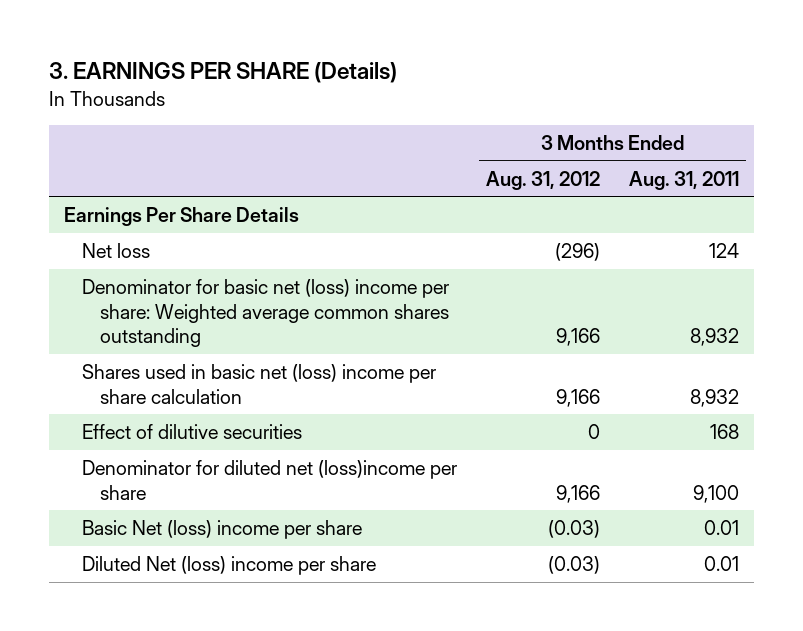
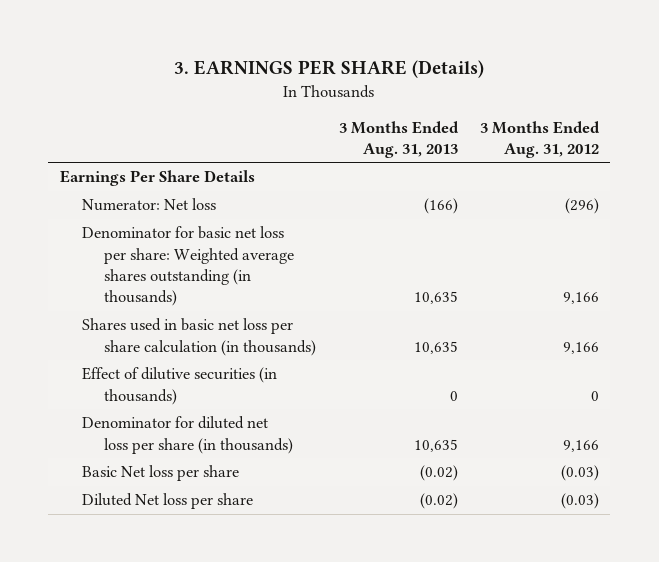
[629,170,740,190] Aug. 31, 2011 -> none
none -> [338,120,459,158] 3 Months Ended Aug. 31, 2013
[81,242,150,258] Net loss -> [81,198,216,212] Numerator: Net loss
[81,278,449,348] Denominator for basic net (loss) income per share: Weighted average common shares outstanding -> [81,226,295,307] Denominator for basic net loss per share: Weighted average shares outstanding (in thousands)
[81,363,436,404] Shares used in basic net (loss) income per share calculation -> [81,318,317,356] Shares used in basic net loss per share calculation (in thousands)
[81,423,302,439] Effect of dilutive securities -> [81,367,277,405] Effect of dilutive securities (in thousands)
[81,459,457,500] Denominator for diluted net (loss)income per share -> [81,416,294,454] Denominator for diluted net loss per share (in thousands)
[81,519,362,539] Basic Net (loss) income per share -> [81,465,239,482] Basic Net loss per share
[81,555,376,575] Diluted Net (loss) income per share -> [81,493,253,510] Diluted Net loss per share

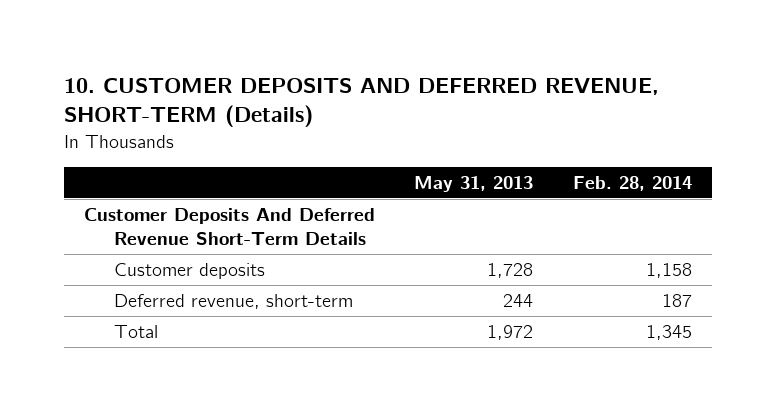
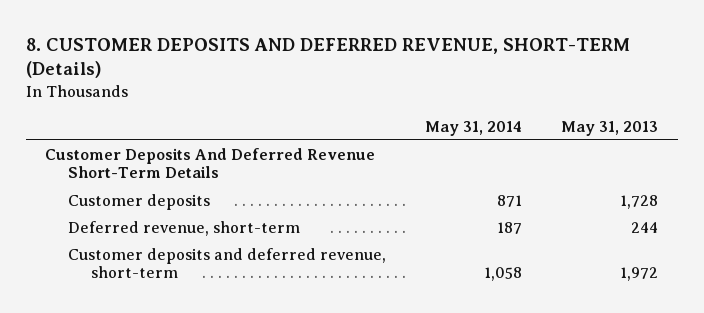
[64,78,660,128] 10. CUSTOMER DEPOSITS AND DEFERRED REVENUE, SHORT-TERM (Details) -> [25,37,630,79] 8. CUSTOMER DEPOSITS AND DEFERRED REVENUE, SHORT-TERM (Details)
[573,175,693,191] Feb. 28, 2014 -> none
none -> [425,120,523,136] May 31, 2014
[113,325,158,339] Total -> [68,248,387,279] Customer deposits and deferred revenue, short-term

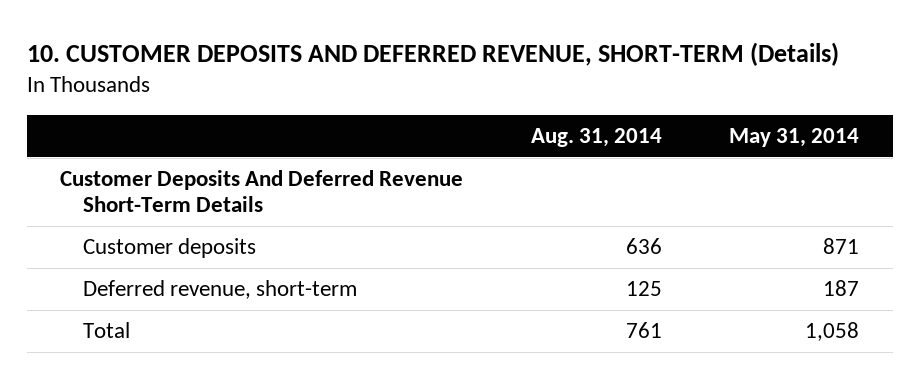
[25,37,630,79] 8. CUSTOMER DEPOSITS AND DEFERRED REVENUE, SHORT-TERM (Details) -> [26,41,839,66] 10. CUSTOMER DEPOSITS AND DEFERRED REVENUE, SHORT-TERM (Details)
[561,120,659,136] May 31, 2013 -> none
none -> [530,128,662,148] Aug. 31, 2014
[68,248,387,279] Customer deposits and deferred revenue, short-term -> [82,322,130,339] Total

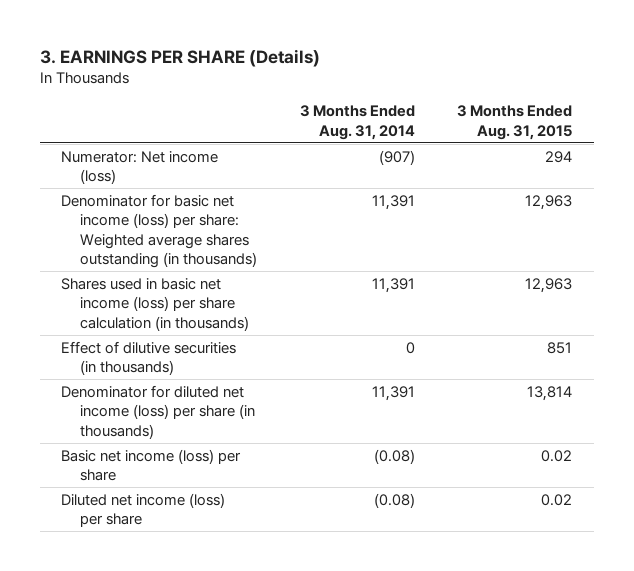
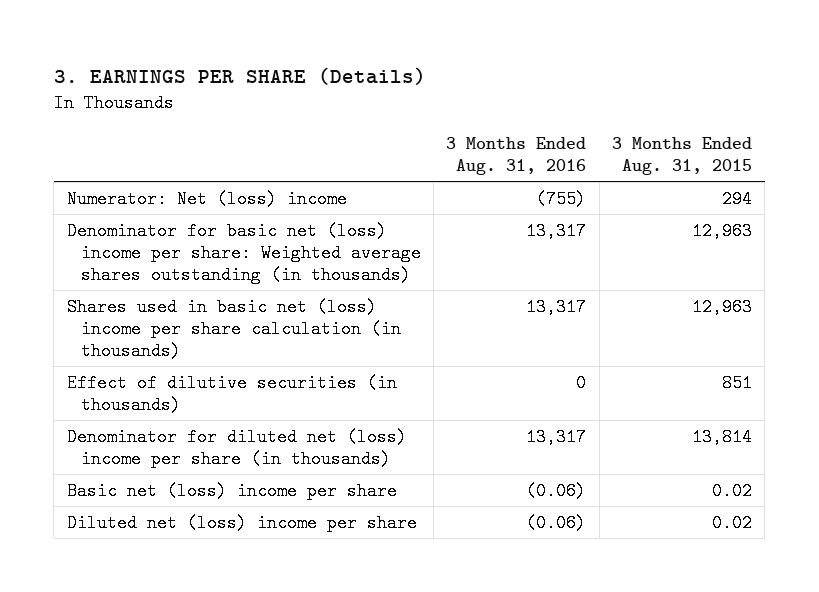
[299,105,415,140] 3 Months Ended Aug. 31, 2014 -> none
none -> [446,136,587,175] 3 Months Ended Aug. 31, 2016
[61,150,219,185] Numerator: Net income (loss) -> [66,189,347,208] Numerator: Net (loss) income
[61,193,257,269] Denominator for basic net income (loss) per share: Weighted average shares outstanding (in thousands) -> [66,221,421,284] Denominator for basic net (loss) income per share: Weighted average shares outstanding (in thousands)
[61,277,249,331] Shares used in basic net income (loss) per share calculation (in thousands) -> [66,297,401,360] Shares used in basic net (loss) income per share calculation (in thousands)
[61,384,255,439] Denominator for diluted net income (loss) per share (in thousands) -> [66,427,407,468] Denominator for diluted net (loss) income per share (in thousands)
[61,448,242,482] Basic net income (loss) per share -> [66,481,397,500] Basic net (loss) income per share
[61,492,226,528] Diluted net income (loss) per share -> [66,513,417,532] Diluted net (loss) income per share

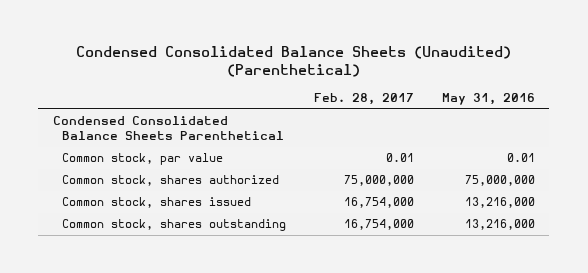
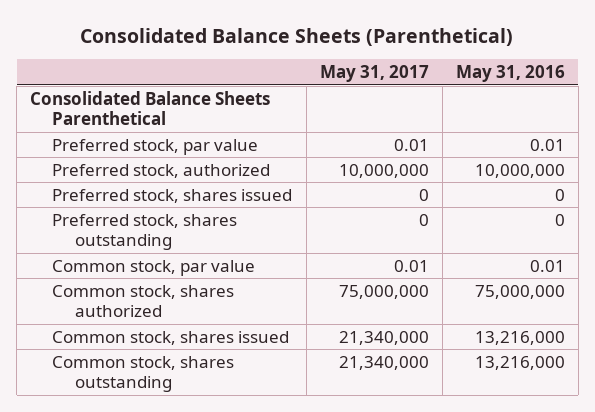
[75,45,511,77] Condensed Consolidated Balance Sheets (Unaudited) (Parenthetical) -> [80,27,514,46] Consolidated Balance Sheets (Parenthetical)
[314,93,415,106] Feb. 28, 2017 -> none
none -> [319,65,429,83] May 31, 2017
[52,116,285,141] Condensed Consolidated Balance Sheets Parenthetical -> [30,90,271,126] Consolidated Balance Sheets Parenthetical
none -> [52,138,259,155] Preferred stock, par value
none -> [52,163,271,178] Preferred stock, authorized
none -> [52,188,293,203] Preferred stock, shares issued
none -> [52,213,238,251] Preferred stock, shares outstanding

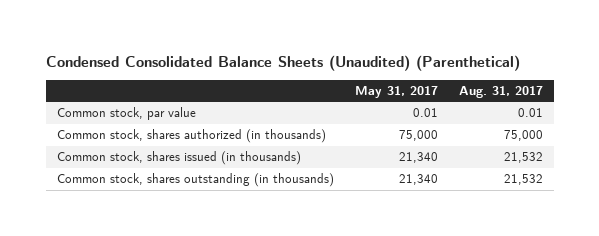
[80,27,514,46] Consolidated Balance Sheets (Parenthetical) -> [45,54,520,71] Condensed Consolidated Balance Sheets (Unaudited) (Parenthetical)
[455,65,565,83] May 31, 2016 -> none
none -> [458,86,543,99] Aug. 31, 2017
[30,90,271,126] Consolidated Balance Sheets Parenthetical -> none
[52,138,259,155] Preferred stock, par value -> none
[52,163,271,178] Preferred stock, authorized -> none
[52,188,293,203] Preferred stock, shares issued -> none
[52,213,238,251] Preferred stock, shares outstanding -> none
[52,284,235,318] Common stock, shares authorized -> [56,129,326,144] Common stock, shares authorized (in thousands)
[338,284,429,299] 75,000,000 -> [398,130,438,142] 75,000
[52,330,290,345] Common stock, shares issued -> [56,151,301,166] Common stock, shares issued (in thousands)
[338,330,429,345] 21,340,000 -> [398,152,438,164] 21,340
[52,355,235,393] Common stock, shares outstanding -> [56,173,334,188] Common stock, shares outstanding (in thousands)
[338,355,429,370] 21,340,000 -> [398,174,438,186] 21,340

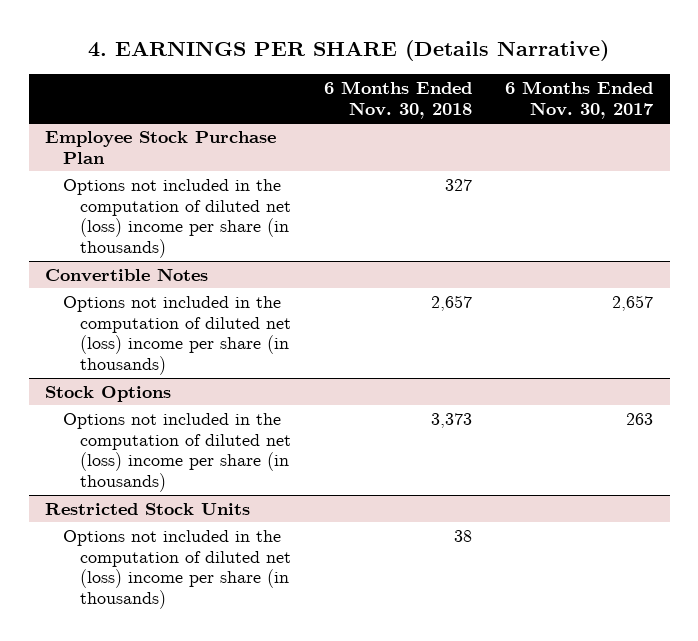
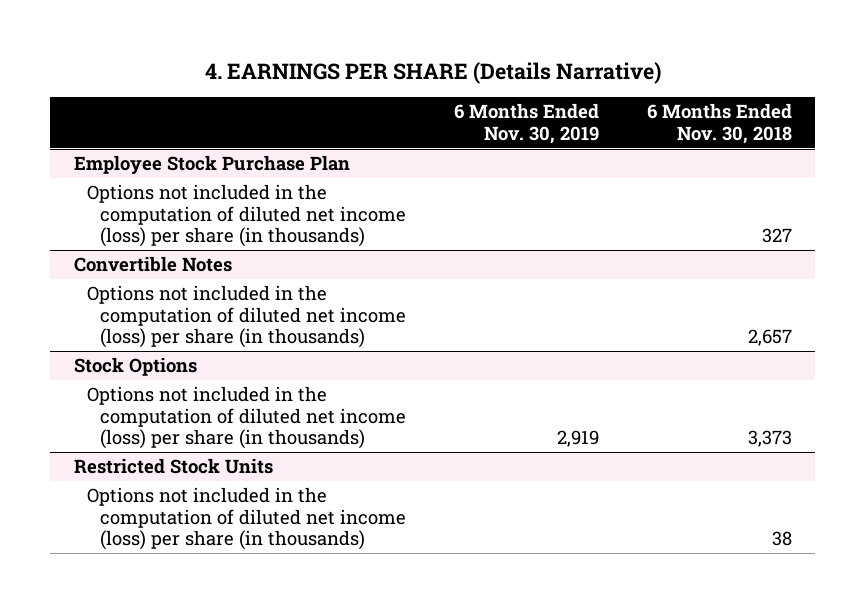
[505,80,655,119] 6 Months Ended Nov. 30, 2017 -> none
none -> [454,103,600,145] 6 Months Ended Nov. 30, 2019
[62,178,291,259] Options not included in the computation of diluted net (loss) income per share (in thousands) -> [87,183,407,248] Options not included in the computation of diluted net income (loss) per share (in thousands)
[62,295,291,376] Options not included in the computation of diluted net (loss) income per share (in thousands) -> [87,284,407,349] Options not included in the computation of diluted net income (loss) per share (in thousands)
[62,412,291,493] Options not included in the computation of diluted net (loss) income per share (in thousands) -> [87,385,407,450] Options not included in the computation of diluted net income (loss) per share (in thousands)
[62,529,291,610] Options not included in the computation of diluted net (loss) income per share (in thousands) -> [87,486,407,551] Options not included in the computation of diluted net income (loss) per share (in thousands)

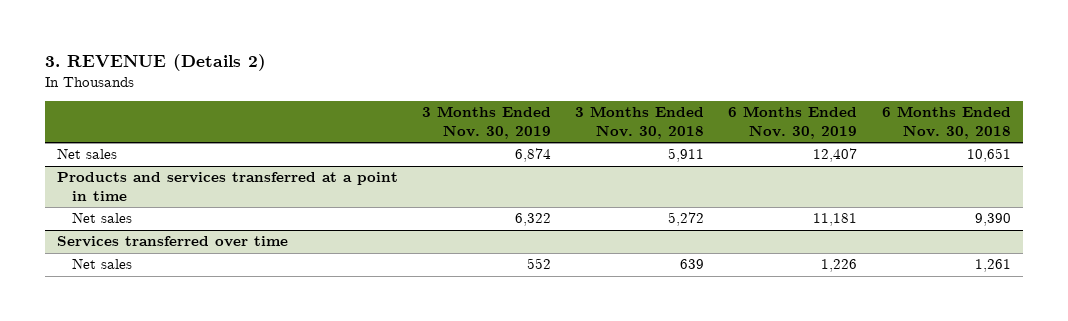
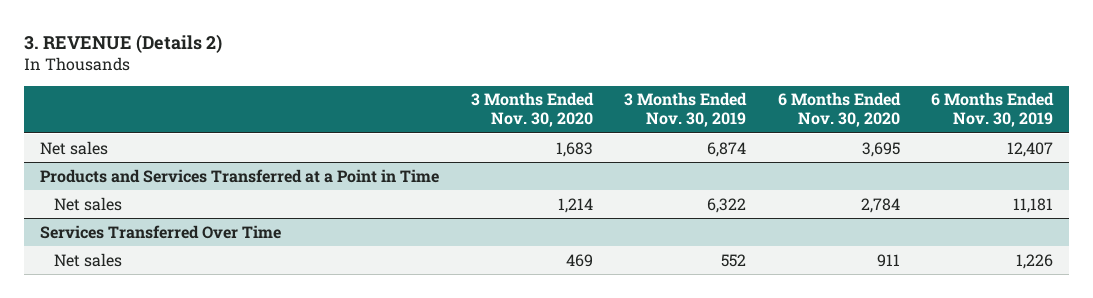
[575,106,705,140] 3 Months Ended Nov. 30, 2018 -> none
[881,106,1011,140] 6 Months Ended Nov. 30, 2018 -> none
none -> [470,92,594,128] 3 Months Ended Nov. 30, 2020
none -> [777,92,901,128] 6 Months Ended Nov. 30, 2020
[56,172,398,202] Products and services transferred at a point in time -> [39,168,439,183] Products and Services Transferred at a Point in Time
[56,236,288,248] Services transferred over time -> [39,224,281,239] Services Transferred Over Time

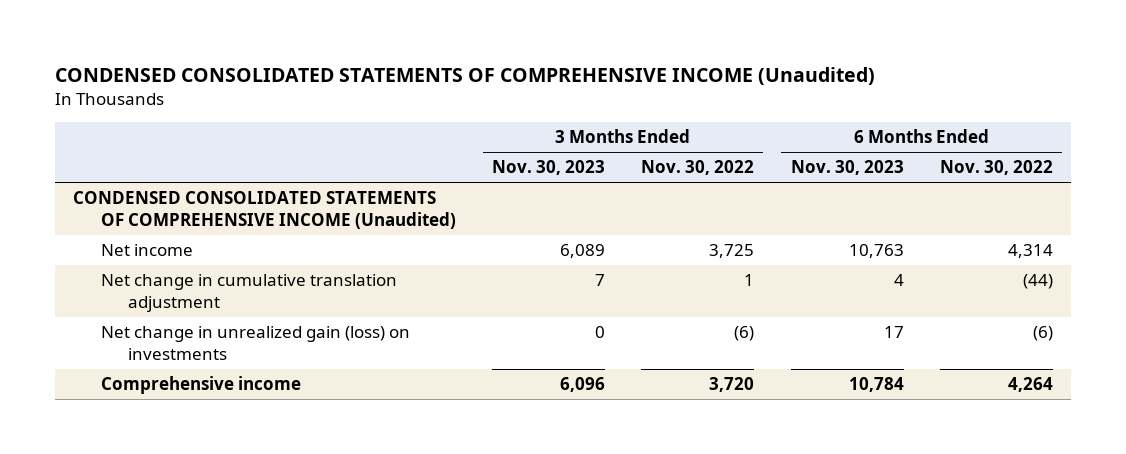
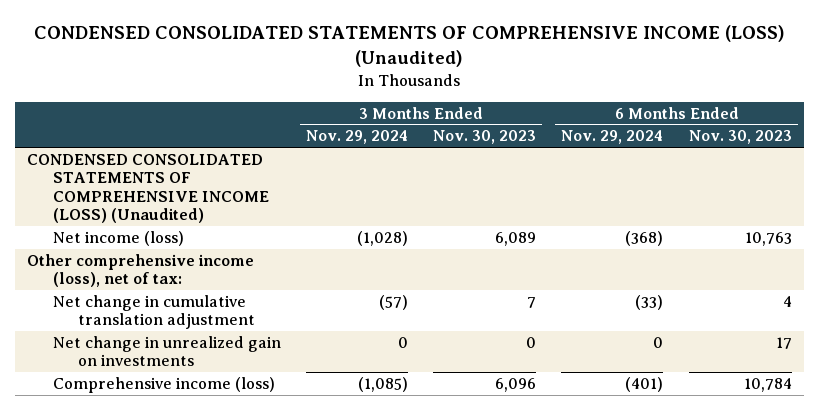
[55,66,876,85] CONDENSED CONSOLIDATED STATEMENTS OF COMPREHENSIVE INCOME (Unaudited) -> [34,25,786,68] CONDENSED CONSOLIDATED STATEMENTS OF COMPREHENSIVE INCOME (LOSS) (Unaudited)
[641,160,755,176] Nov. 30, 2022 -> none
[939,160,1053,176] Nov. 30, 2022 -> none
none -> [305,130,408,145] Nov. 29, 2024
none -> [561,130,664,145] Nov. 29, 2024
[73,191,456,229] CONDENSED CONSOLIDATED STATEMENTS OF COMPREHENSIVE INCOME (Unaudited) -> [27,153,269,224] CONDENSED CONSOLIDATED STATEMENTS OF COMPREHENSIVE INCOME (LOSS) (Unaudited)
[100,244,193,257] Net income -> [52,230,184,246] Net income (loss)
none -> [27,253,255,288] Other comprehensive income (loss), net of tax:
[100,326,410,360] Net change in unrealized gain (loss) on investments -> [52,335,281,367] Net change in unrealized gain on investments
[100,376,301,395] Comprehensive income -> [52,376,275,393] Comprehensive income (loss)

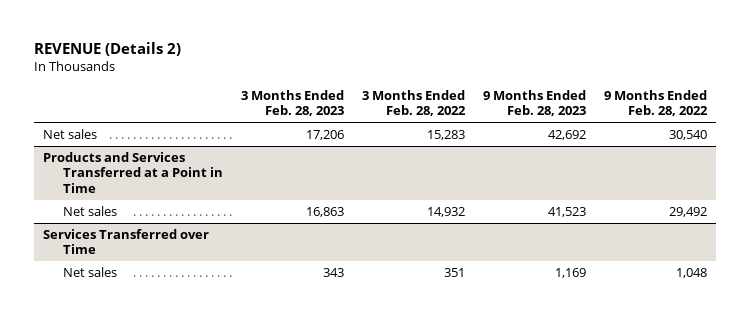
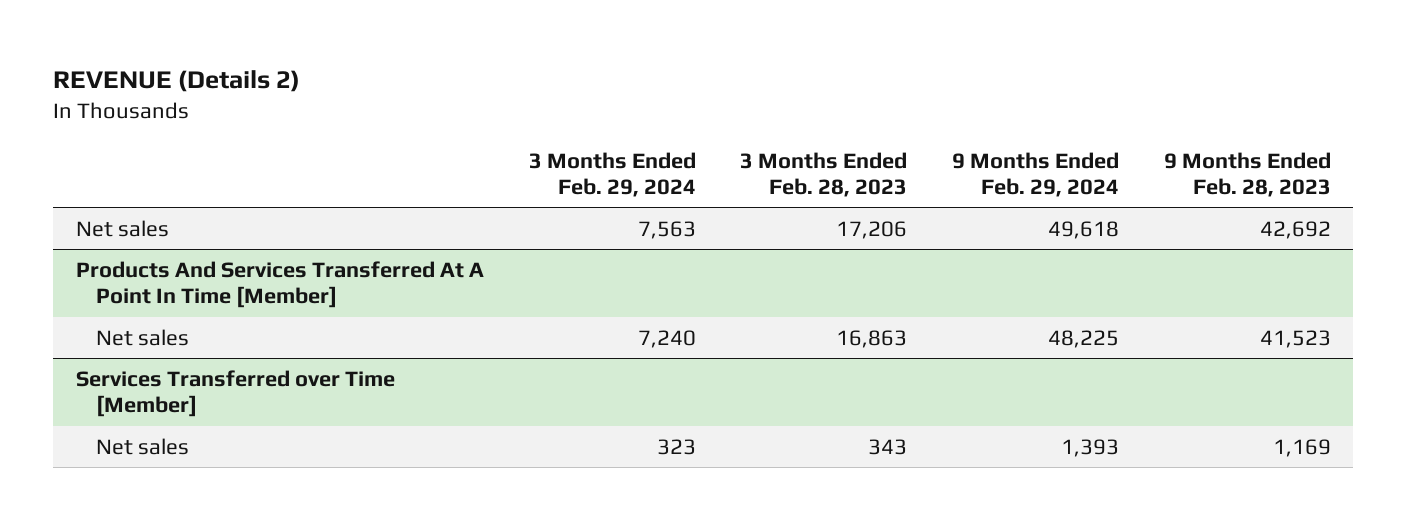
[362,89,467,117] 3 Months Ended Feb. 28, 2022 -> none
[604,89,709,117] 9 Months Ended Feb. 28, 2022 -> none
none -> [528,151,696,197] 3 Months Ended Feb. 29, 2024
none -> [952,151,1120,197] 9 Months Ended Feb. 29, 2024
[43,151,224,193] Products and Services Transferred at a Point in Time -> [75,260,484,309] Products And Services Transferred At A Point In Time [Member]
[43,228,210,255] Services Transferred over Time -> [75,369,395,418] Services Transferred over Time [Member]

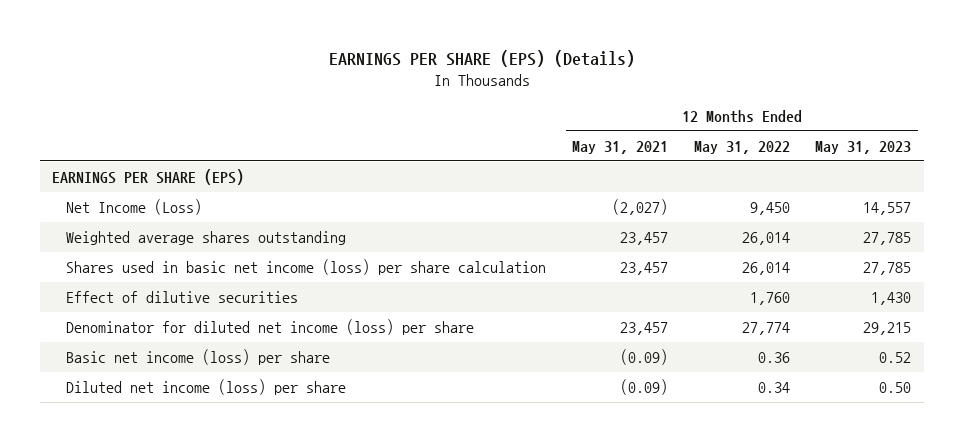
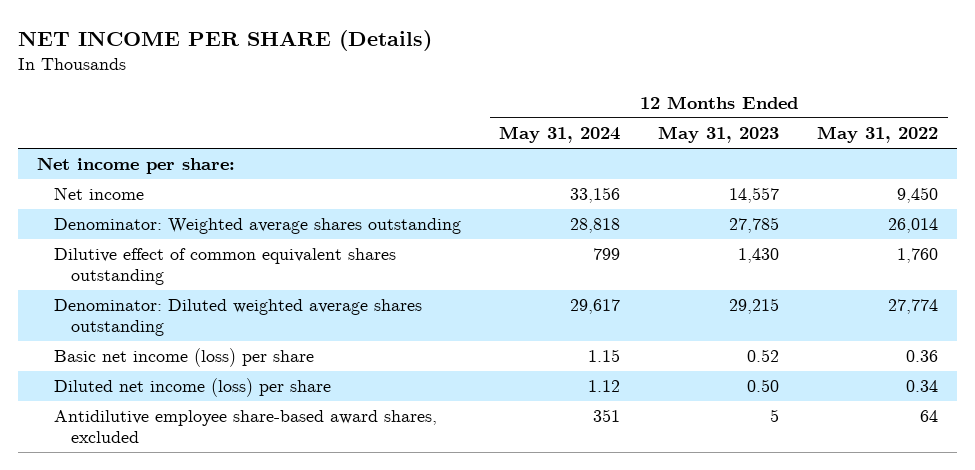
[328,50,635,68] EARNINGS PER SHARE (EPS) (Details) -> [18,29,433,51] NET INCOME PER SHARE (Details)
[572,140,669,154] May 31, 2021 -> none
none -> [499,126,621,144] May 31, 2024
[66,258,547,275] Shares used in basic net income (loss) per share calculation -> none
[52,168,245,185] EARNINGS PER SHARE (EPS) -> [37,157,236,175] Net income per share:
[66,198,203,215] Net Income (Loss) -> [54,187,145,201] Net income
[66,230,347,245] Weighted average shares outstanding -> [54,218,462,235] Denominator: Weighted average shares outstanding
[66,290,299,303] Effect of dilutive securities -> [54,248,397,286] Dilutive effect of common equivalent shares outstanding
[66,318,475,335] Denominator for diluted net income (loss) per share -> [54,299,423,337] Denominator: Diluted weighted average shares outstanding
none -> [54,410,438,444] Antidilutive employee share-based award shares, excluded

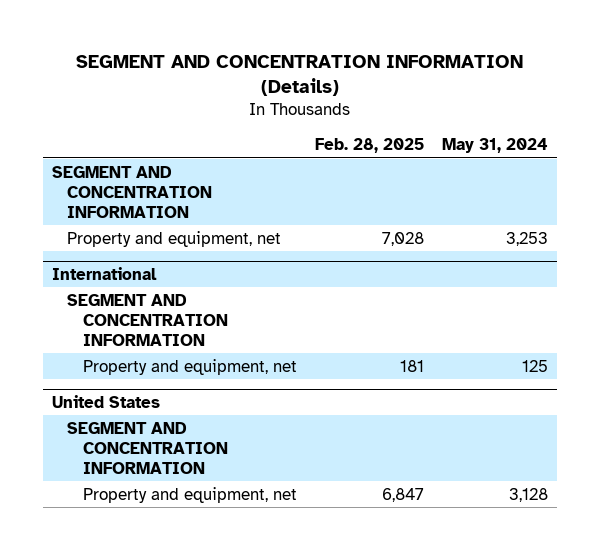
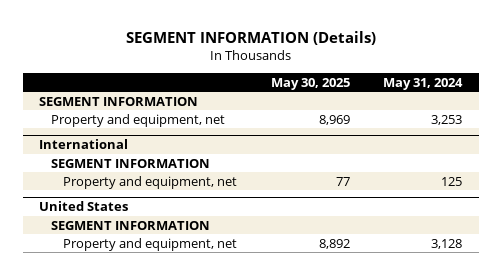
[76,55,524,97] SEGMENT AND CONCENTRATION INFORMATION (Details) -> [125,30,376,45] SEGMENT INFORMATION (Details)
[314,138,424,154] Feb. 28, 2025 -> none
none -> [270,77,350,90] May 30, 2025
[52,165,213,218] SEGMENT AND CONCENTRATION INFORMATION -> [39,96,199,106] SEGMENT INFORMATION
[67,293,228,346] SEGMENT AND CONCENTRATION INFORMATION -> [51,158,211,168] SEGMENT INFORMATION
[67,421,228,474] SEGMENT AND CONCENTRATION INFORMATION -> [51,220,211,230] SEGMENT INFORMATION

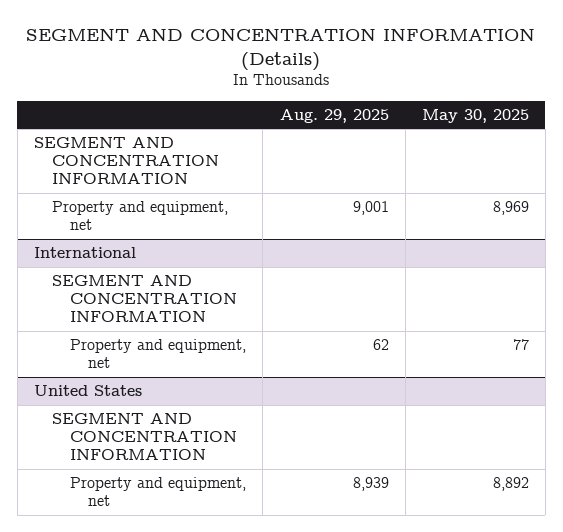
[125,30,376,45] SEGMENT INFORMATION (Details) -> [26,28,536,71] SEGMENT AND CONCENTRATION INFORMATION (Details)
[383,77,464,90] May 31, 2024 -> none
none -> [279,108,389,123] Aug. 29, 2025
[39,96,199,106] SEGMENT INFORMATION -> [34,137,220,185] SEGMENT AND CONCENTRATION INFORMATION
[51,158,211,168] SEGMENT INFORMATION -> [52,275,238,323] SEGMENT AND CONCENTRATION INFORMATION
[51,220,211,230] SEGMENT INFORMATION -> [52,413,238,461] SEGMENT AND CONCENTRATION INFORMATION

